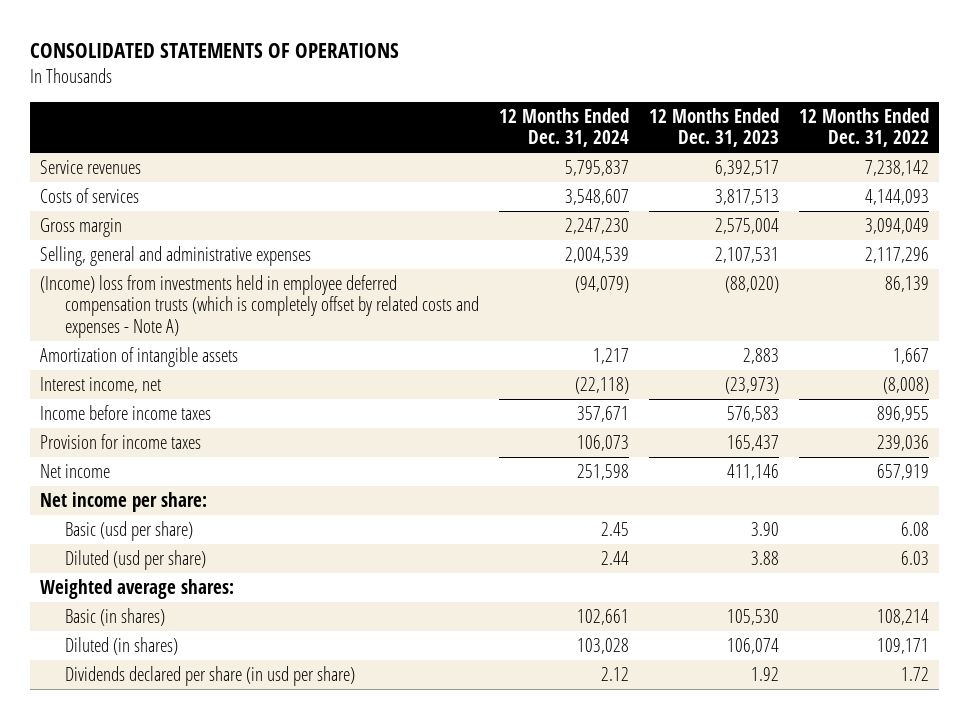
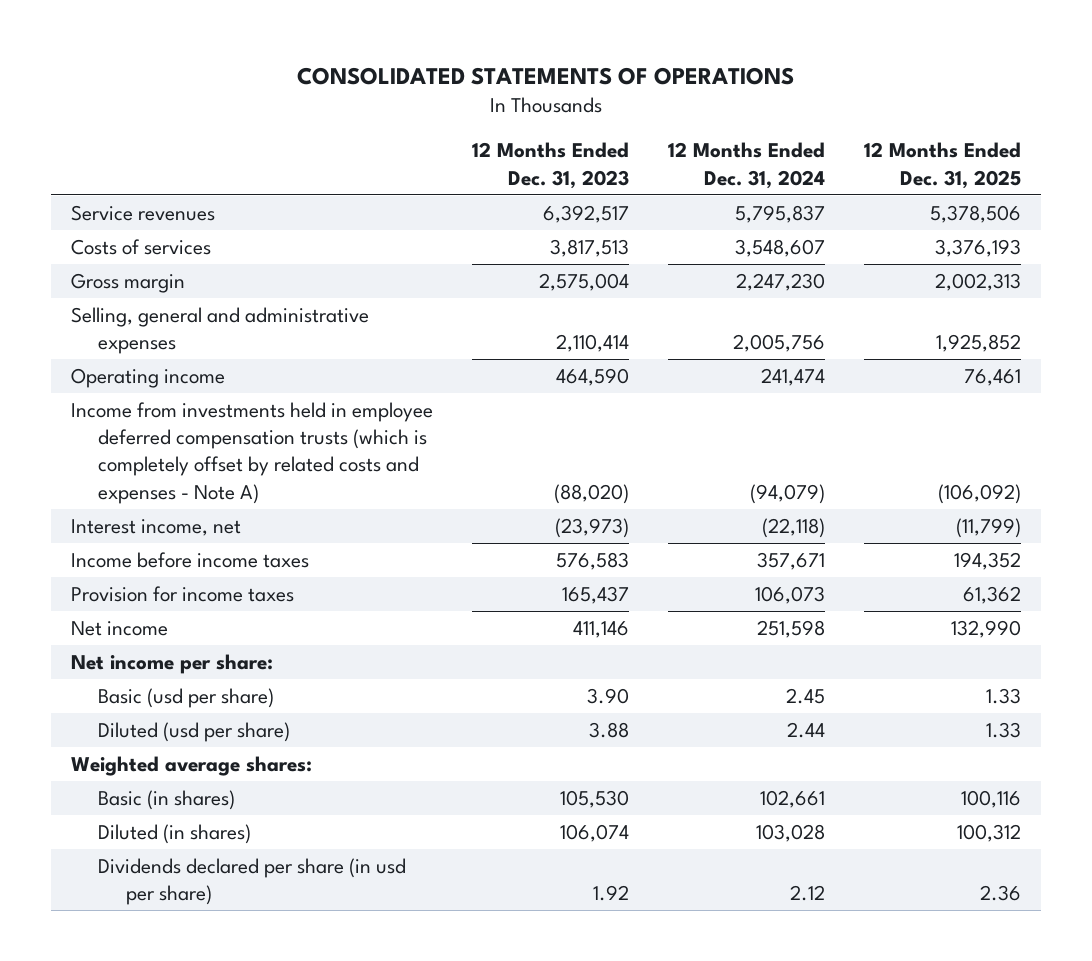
[798,107,929,148] 12 Months Ended Dec. 31, 2022 -> none
none -> [864,142,1022,189] 12 Months Ended Dec. 31, 2025
[39,347,238,368] Amortization of intangible assets -> none
[564,247,629,264] 2,004,539 -> [732,334,825,353] 2,005,756
[714,247,779,264] 2,107,531 -> [555,334,629,353] 2,110,414
none -> [70,367,225,388] Operating income
[39,275,479,338] (Income) loss from investments held in employee deferred compensation trusts (which is completely offset by related costs and expenses - Note A) -> [70,401,433,504] Income from investments held in employee deferred compensation trusts (which is completely offset by related costs and expenses - Note A)

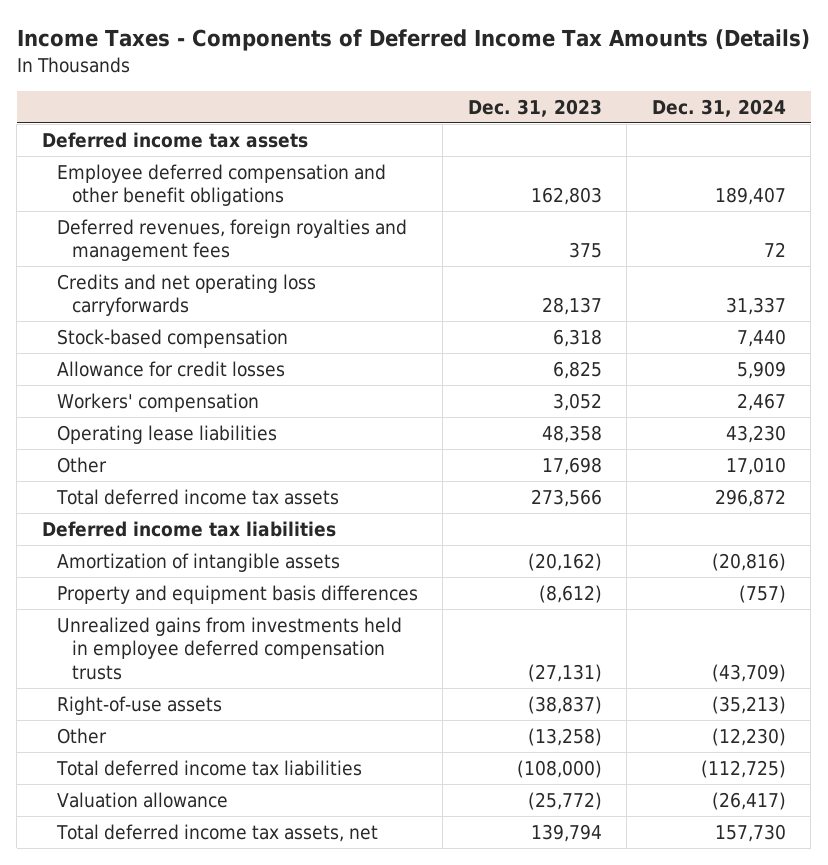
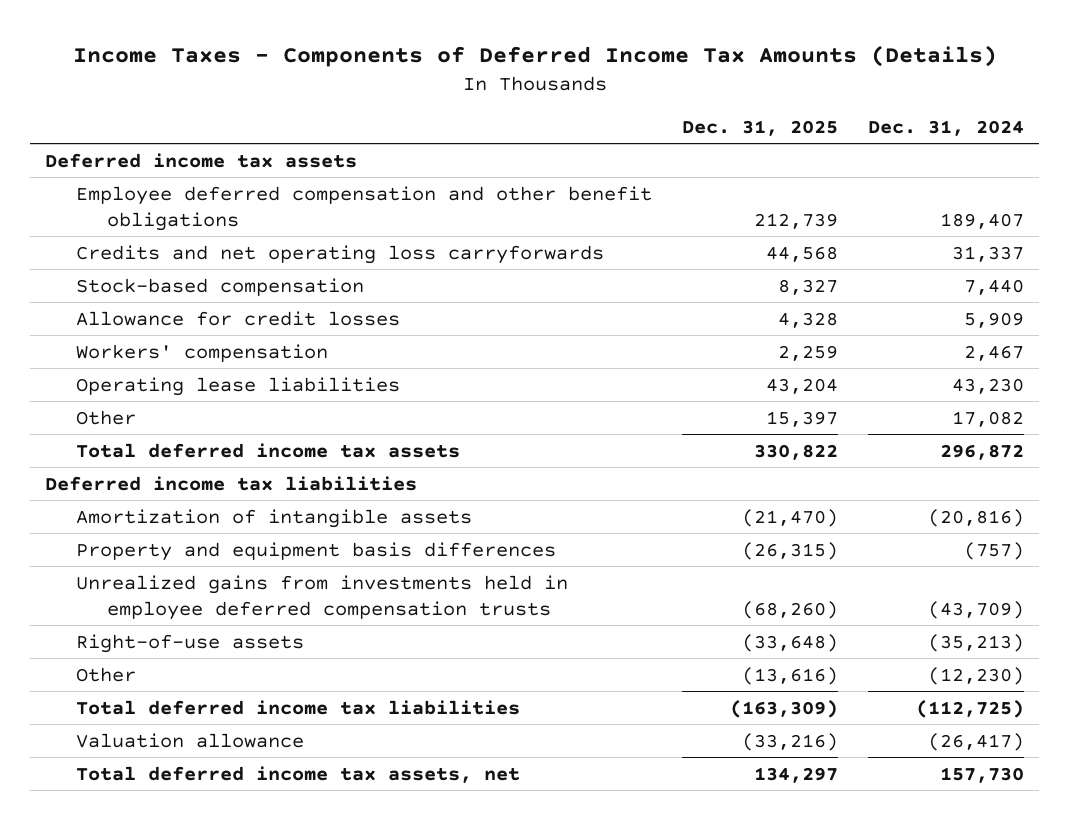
[467,98,602,117] Dec. 31, 2023 -> none
none -> [681,119,838,136] Dec. 31, 2025
[56,218,407,262] Deferred revenues, foreign royalties and management fees -> none
[725,456,786,475] 17,010 -> [951,410,1024,427] 17,082

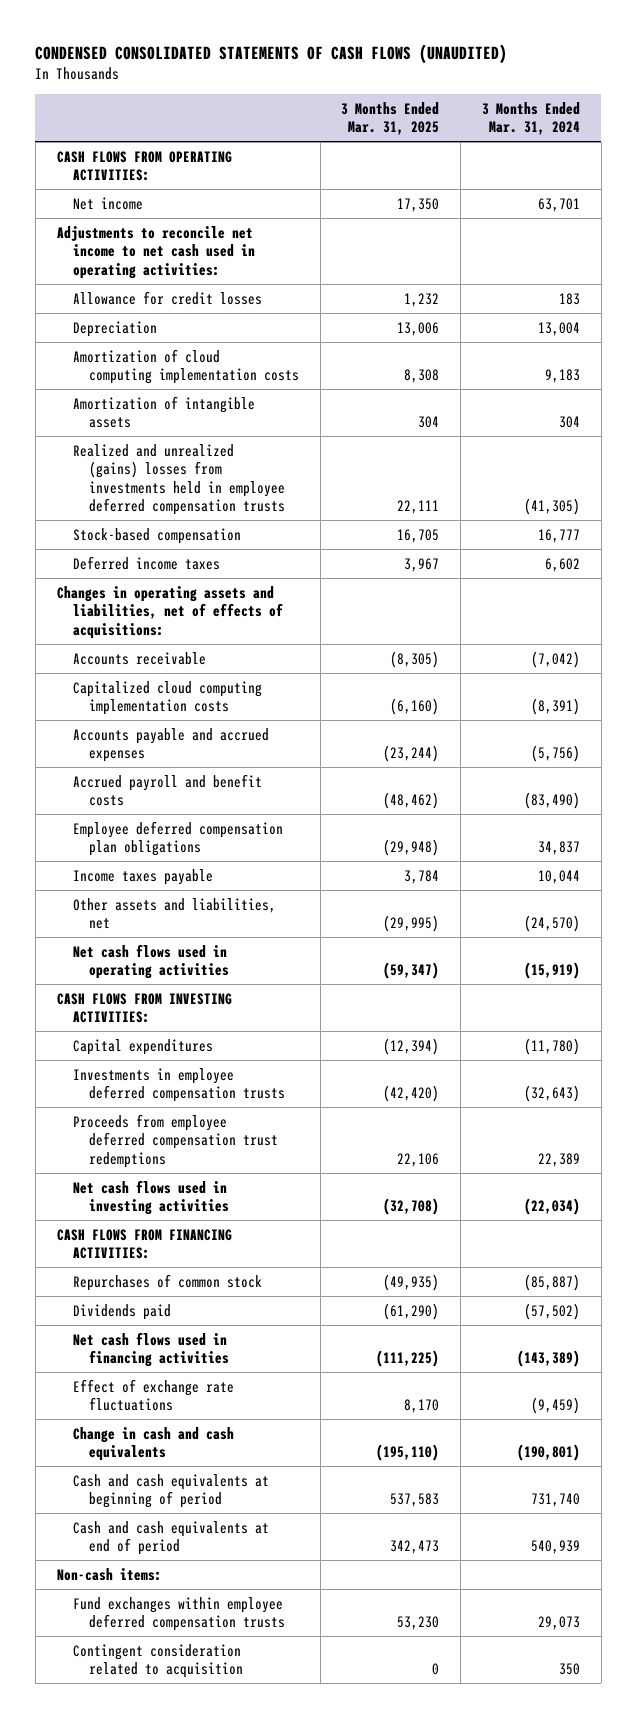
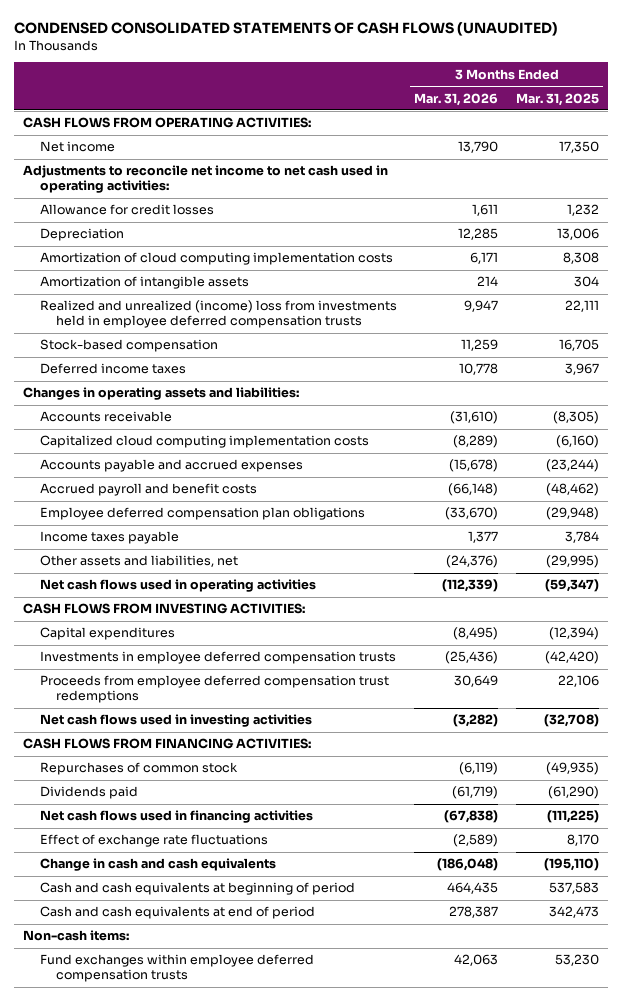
[482,101,581,136] 3 Months Ended Mar. 31, 2024 -> none
none -> [414,92,499,106] Mar. 31, 2026
[72,443,285,516] Realized and unrealized (gains) losses from investments held in employee deferred compensation trusts -> [39,300,397,329] Realized and unrealized (income) loss from investments held in employee deferred compensation trusts
[56,585,283,639] Changes in operating assets and liabilities, net of effects of acquisitions: -> [23,387,300,401] Changes in operating assets and liabilities:
[72,1643,243,1679] Contingent consideration related to acquisition -> none

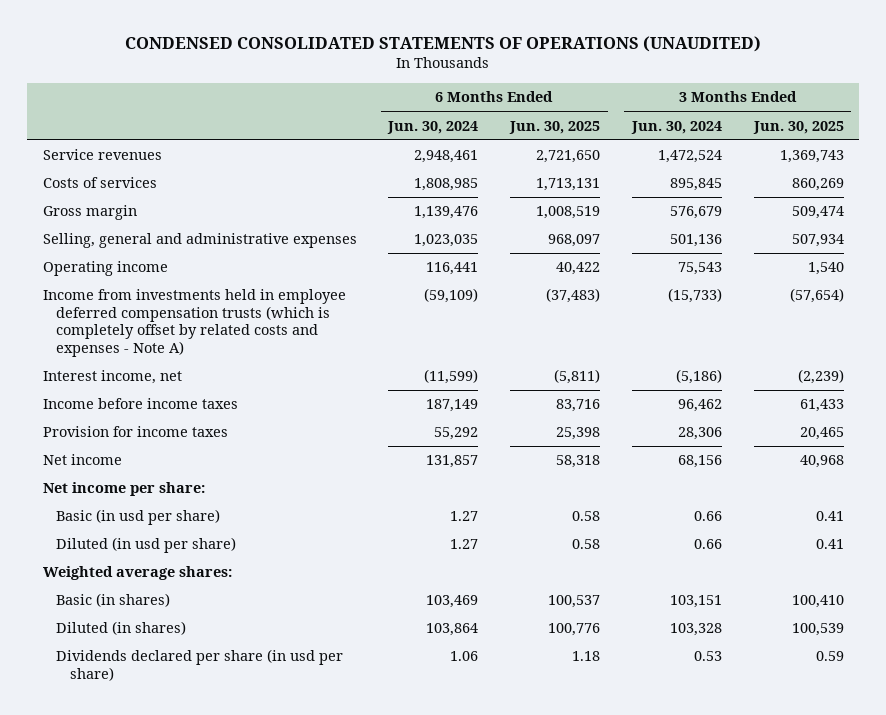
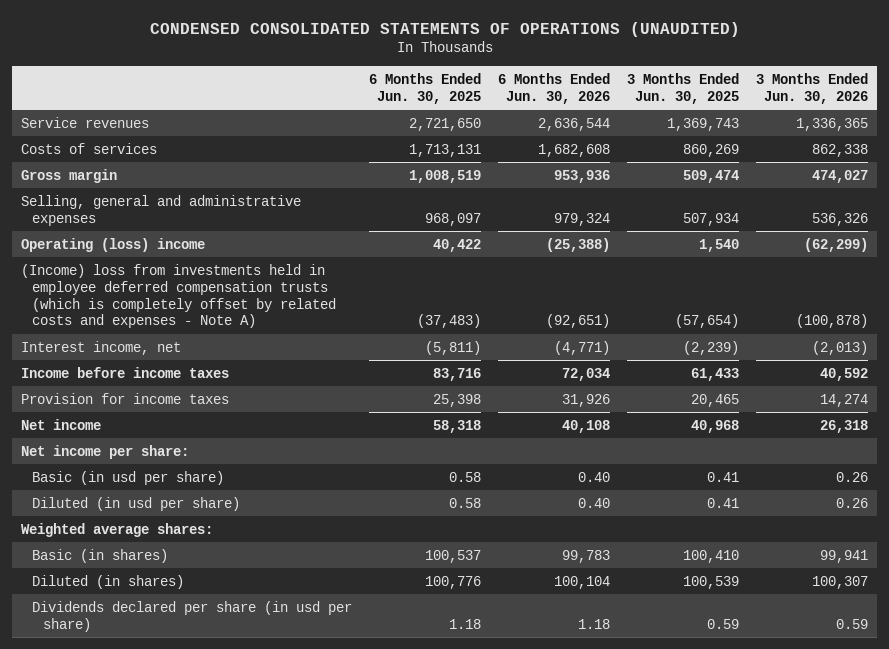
[387,120,479,134] Jun. 30, 2024 -> none
[630,120,722,134] Jun. 30, 2024 -> none
none -> [498,73,611,104] 6 Months Ended Jun. 30, 2026
none -> [756,73,869,104] 3 Months Ended Jun. 30, 2026
[42,261,168,277] Operating income -> [20,237,205,252] Operating (loss) income
[42,289,346,357] Income from investments held in employee deferred compensation trusts (which is completely offset by related costs and expenses - Note A) -> [20,263,337,329] (Income) loss from investments held in employee deferred compensation trusts (which is completely offset by related costs and expenses - Note A)

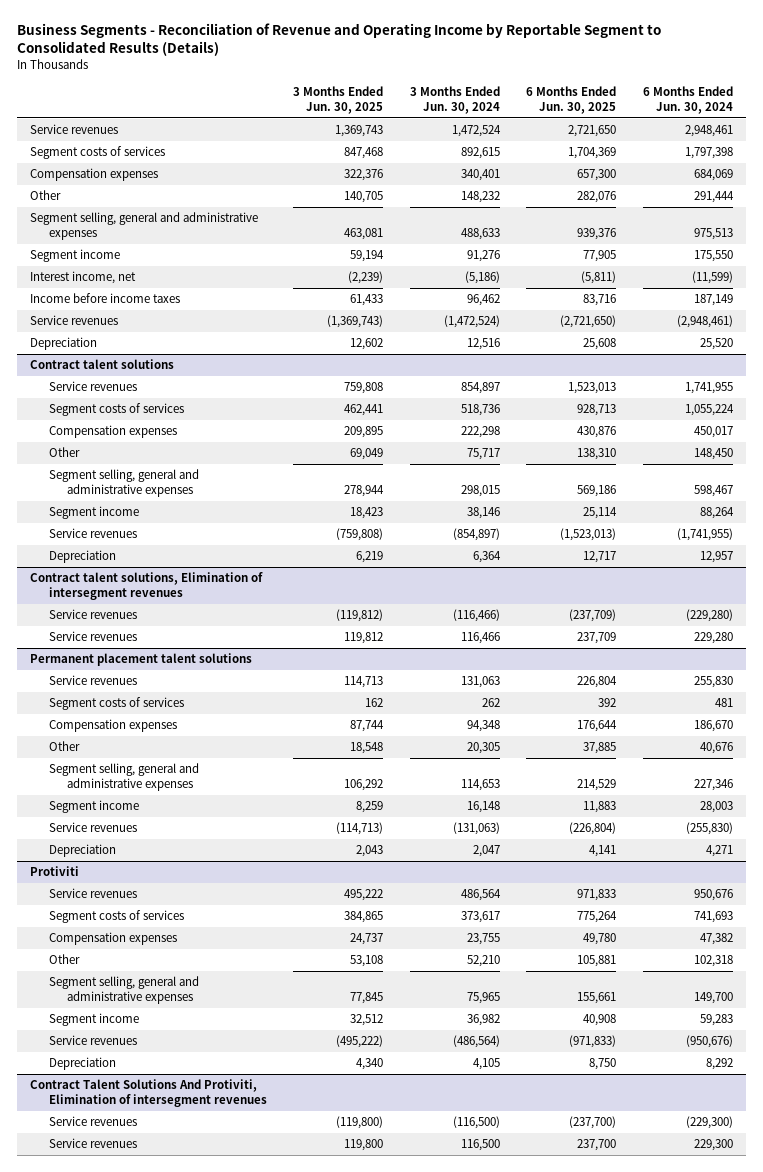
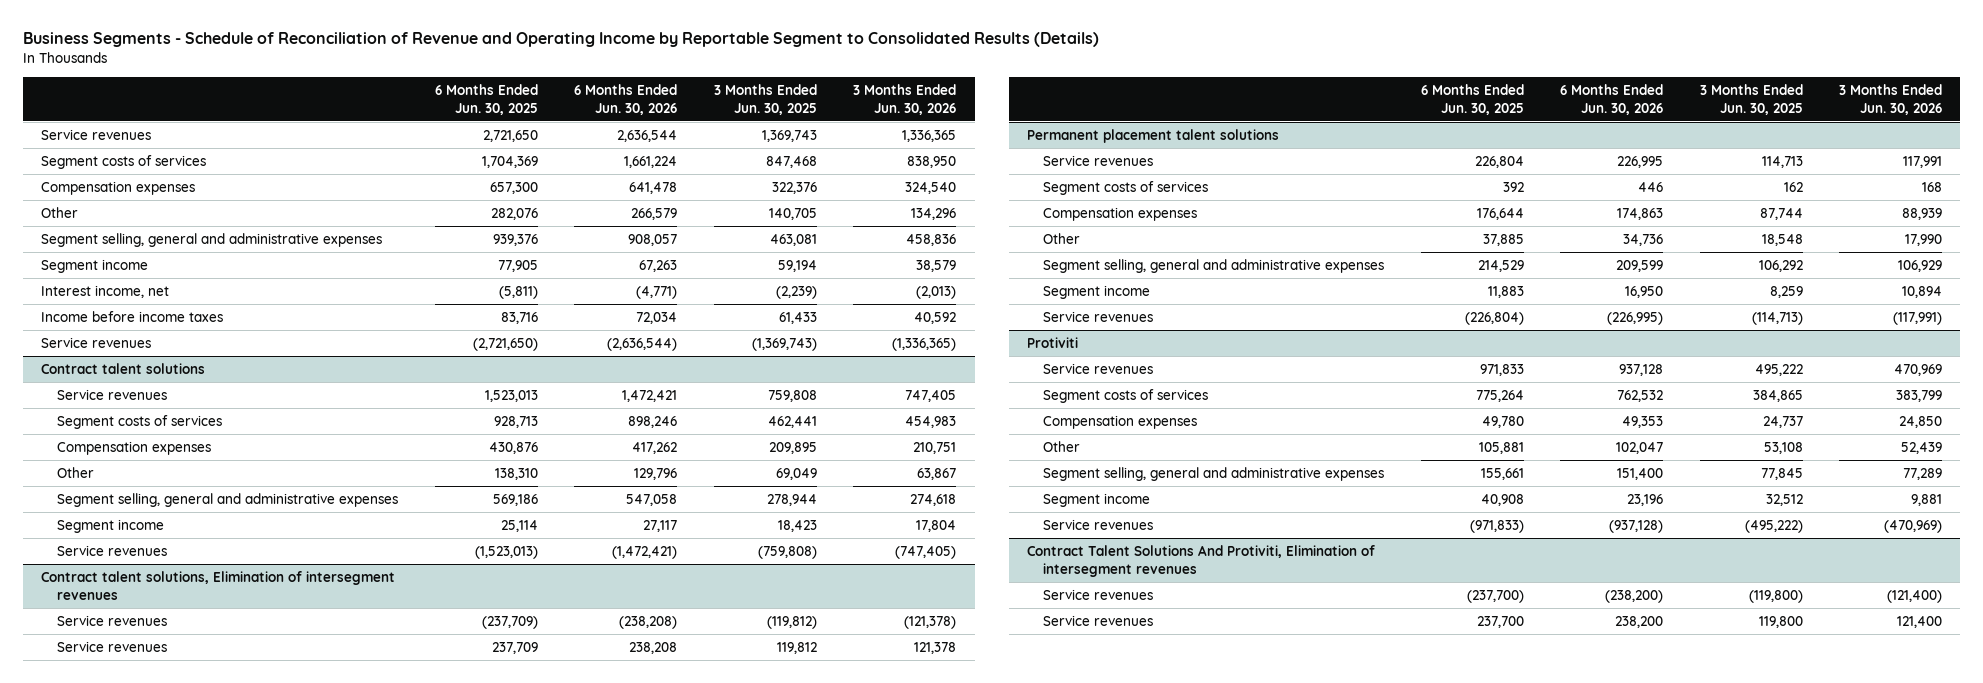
[16,22,661,57] Business Segments - Reconciliation of Revenue and Operating Income by Reportable Segment to Consolidated Results (Details) -> [23,32,1100,48] Business Segments - Schedule of Reconciliation of Revenue and Operating Income by Reportable Segment to Consolidated Results (Details)
[409,86,500,115] 3 Months Ended Jun. 30, 2024 -> none
[642,86,733,115] 6 Months Ended Jun. 30, 2024 -> none
none -> [574,83,678,115] 6 Months Ended Jun. 30, 2026
none -> [853,83,957,115] 3 Months Ended Jun. 30, 2026
[30,337,98,351] Depreciation -> none
[48,550,116,564] Depreciation -> none
[48,844,116,858] Depreciation -> none
[48,1057,116,1071] Depreciation -> none

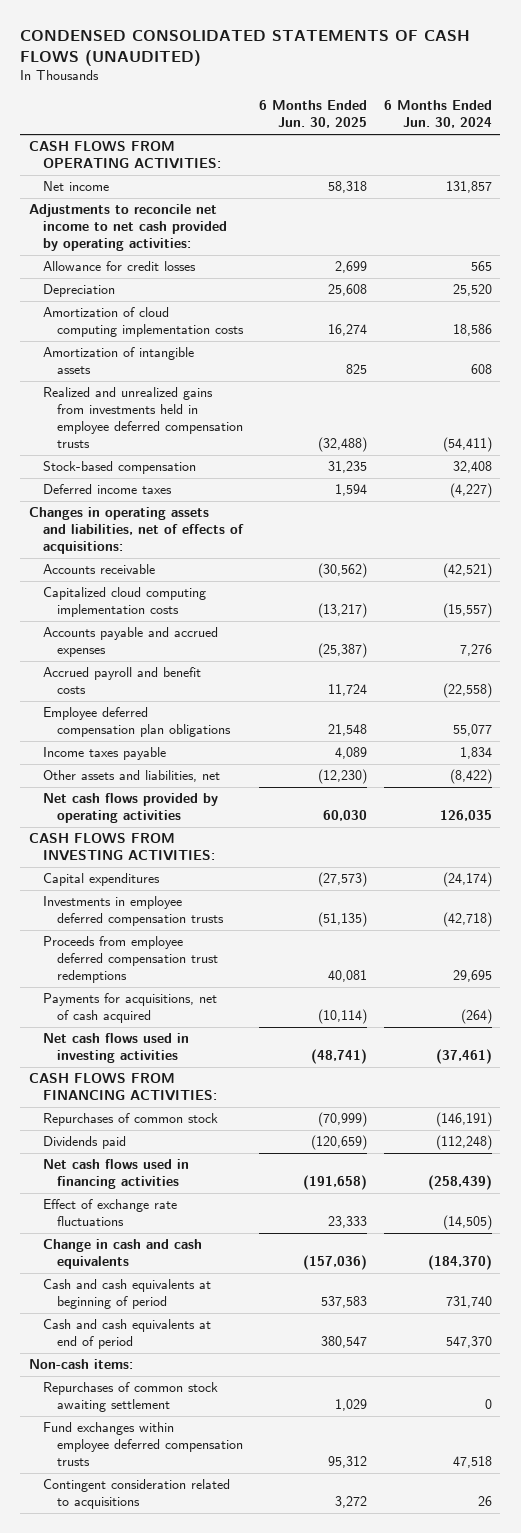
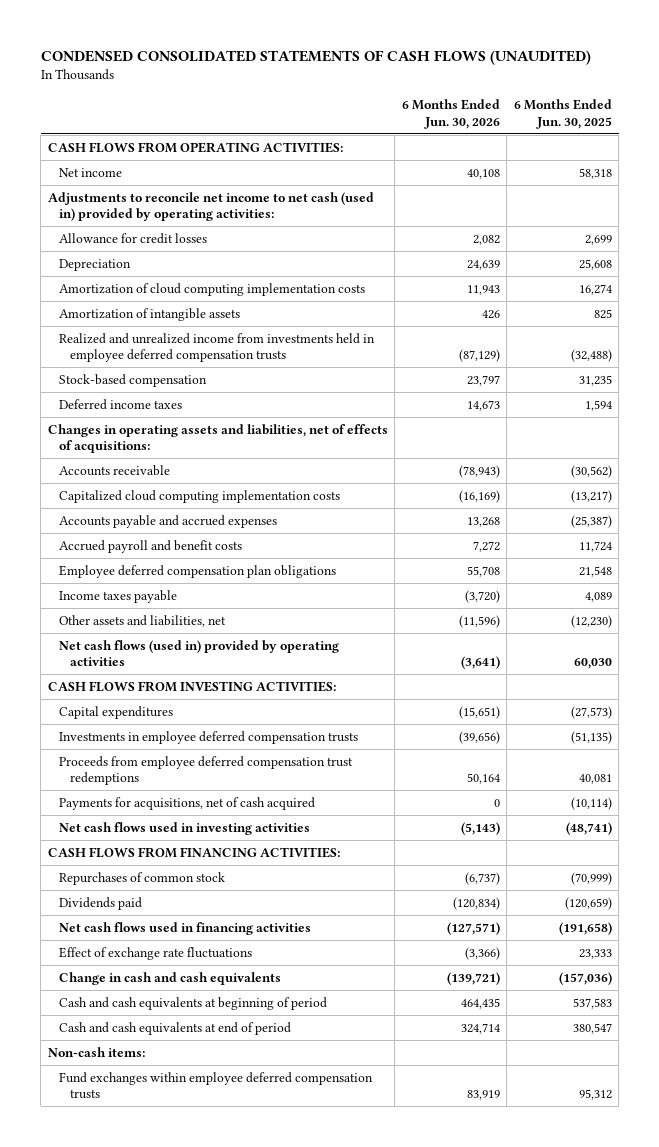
[384,100,493,129] 6 Months Ended Jun. 30, 2024 -> none
none -> [401,99,500,129] 6 Months Ended Jun. 30, 2026
[28,204,227,252] Adjustments to reconcile net income to net cash provided by operating activities: -> [47,191,374,222] Adjustments to reconcile net income to net cash (used in) provided by operating activities:
[42,387,243,449] Realized and unrealized gains from investments held in employee deferred compensation trusts -> [58,332,375,363] Realized and unrealized income from investments held in employee deferred compensation trusts
[42,793,218,824] Net cash flows provided by operating activities -> [58,639,339,667] Net cash flows (used in) provided by operating activities
[42,1382,218,1413] Repurchases of common stock awaiting settlement -> none
[42,1479,230,1510] Contingent consideration related to acquisitions -> none

